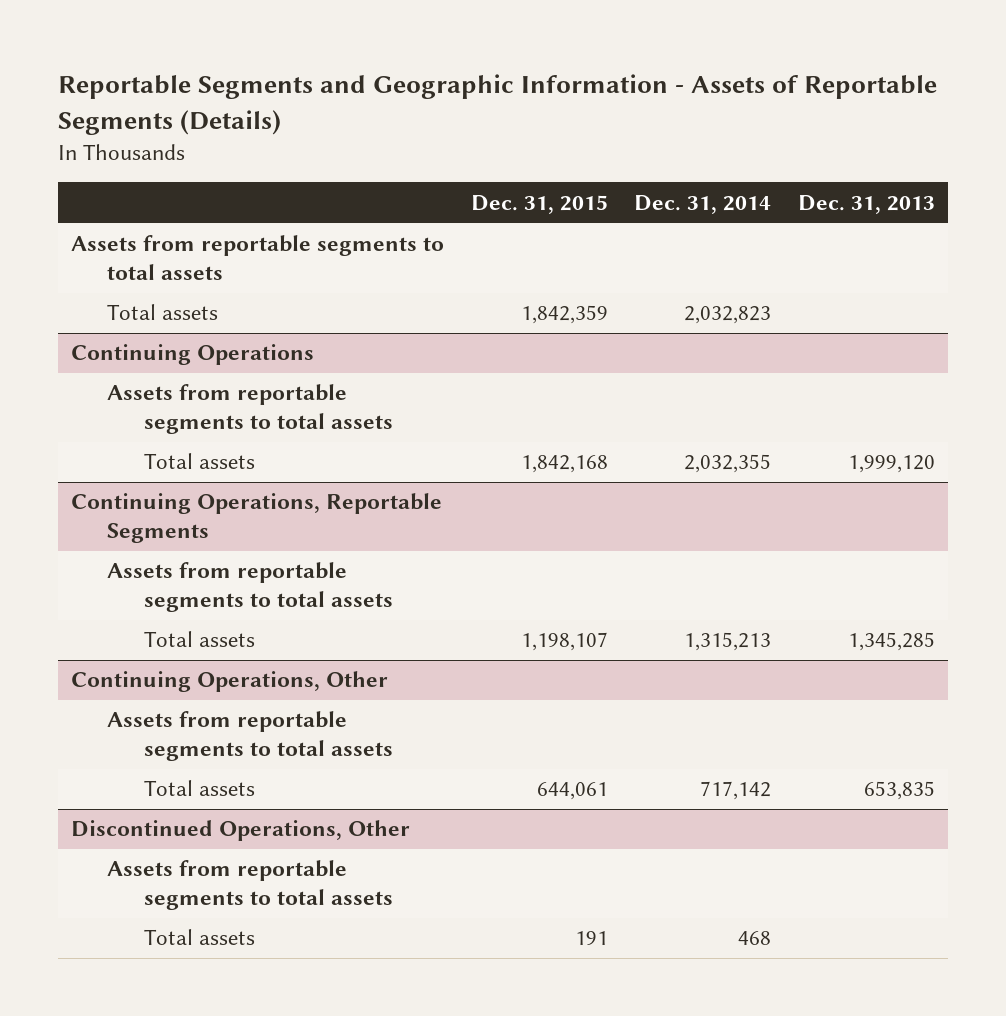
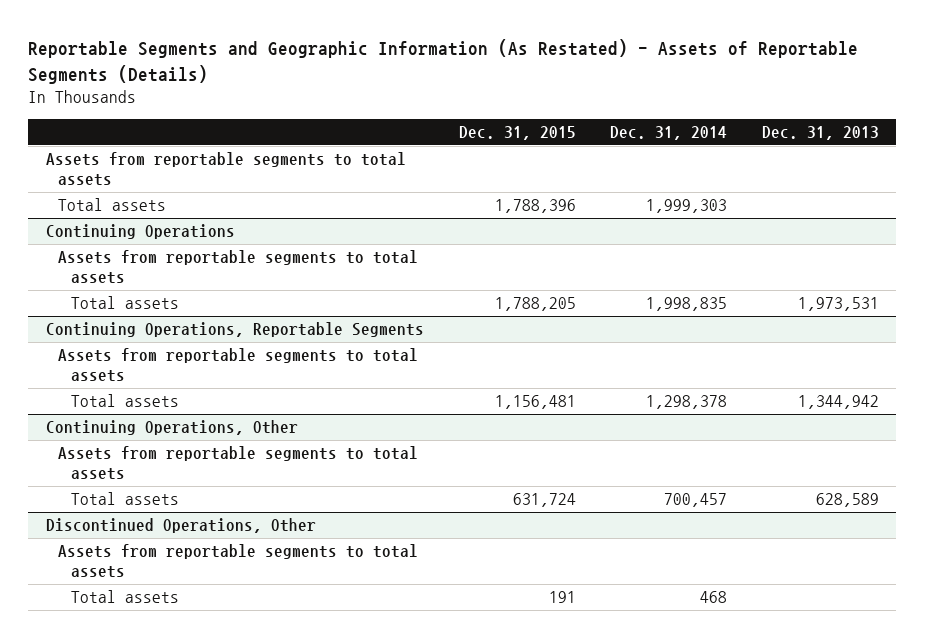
[57,74,937,135] Reportable Segments and Geographic Information - Assets of Reportable Segments (Details) -> [28,39,859,84] Reportable Segments and Geographic Information (As Restated) - Assets of Reportable Segments (Details)
[520,305,608,325] 1,842,359 -> [494,199,576,214] 1,788,396
[684,306,772,325] 2,032,823 -> [646,199,728,214] 1,999,303
[520,455,608,474] 1,842,168 -> [494,297,576,312] 1,788,205
[684,454,772,474] 2,032,355 -> [646,297,728,312] 1,998,835
[848,455,936,474] 1,999,120 -> [798,297,880,312] 1,973,531
[520,632,608,652] 1,198,107 -> [494,395,576,410] 1,156,481
[684,632,772,652] 1,315,213 -> [646,395,728,410] 1,298,378
[848,632,936,652] 1,345,285 -> [798,395,880,410] 1,344,942
[536,782,608,801] 644,061 -> [512,493,576,508] 631,724
[700,781,772,801] 717,142 -> [664,493,728,508] 700,457
[864,781,936,801] 653,835 -> [816,493,880,508] 628,589

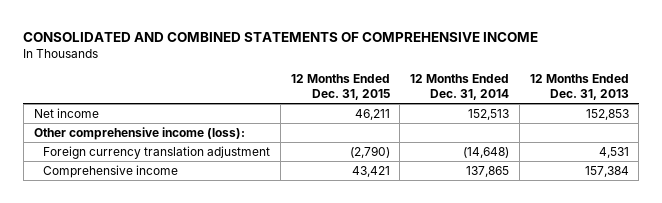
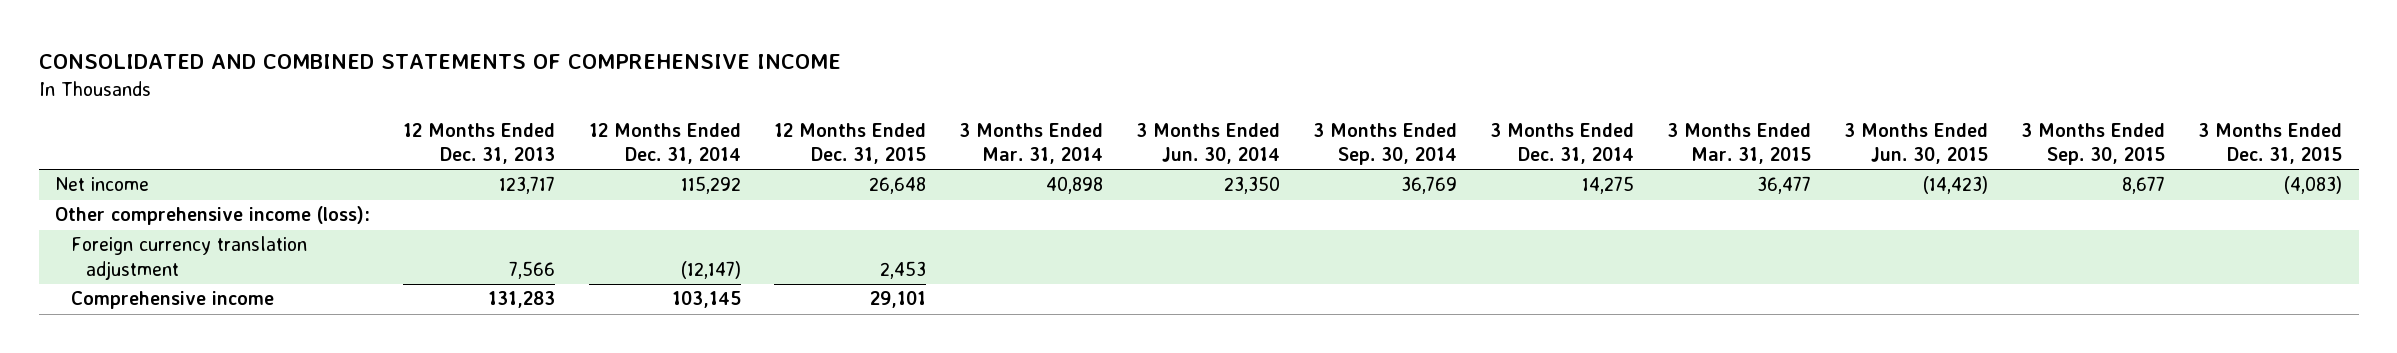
none -> [958,122,1103,165] 3 Months Ended Mar. 31, 2014
none -> [1135,122,1280,165] 3 Months Ended Jun. 30, 2014
none -> [1312,122,1457,166] 3 Months Ended Sep. 30, 2014
none -> [1489,122,1634,165] 3 Months Ended Dec. 31, 2014
none -> [1666,122,1811,165] 3 Months Ended Mar. 31, 2015
none -> [1843,122,1988,165] 3 Months Ended Jun. 30, 2015
none -> [2021,122,2166,166] 3 Months Ended Sep. 30, 2015
none -> [2198,122,2343,165] 3 Months Ended Dec. 31, 2015
[354,108,390,120] 46,211 -> [868,177,926,195] 26,648
[468,108,510,120] 152,513 -> [680,176,741,195] 115,292
[585,108,629,120] 152,853 -> [499,176,556,195] 123,717
[349,145,390,158] (2,790) -> [879,260,926,279] 2,453
[463,146,510,158] (14,648) -> [680,260,741,279] (12,147)
[598,146,629,158] 4,531 -> [509,260,556,279] 7,566
[351,165,390,177] 43,421 -> [869,291,926,309] 29,101
[466,165,510,177] 137,865 -> [671,291,741,309] 103,145
[584,165,629,177] 157,384 -> [488,291,556,309] 131,283

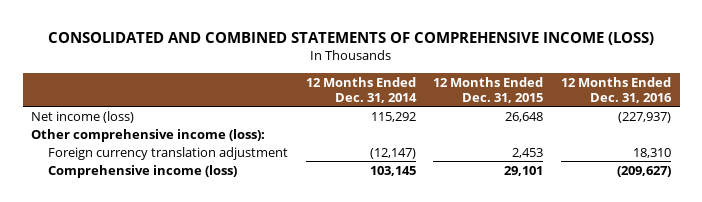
[38,54,841,70] CONSOLIDATED AND COMBINED STATEMENTS OF COMPREHENSIVE INCOME -> [48,31,655,45] CONSOLIDATED AND COMBINED STATEMENTS OF COMPREHENSIVE INCOME (LOSS)
[403,122,556,165] 12 Months Ended Dec. 31, 2013 -> none
[958,122,1103,165] 3 Months Ended Mar. 31, 2014 -> none
[1135,122,1280,165] 3 Months Ended Jun. 30, 2014 -> none
[1312,122,1457,166] 3 Months Ended Sep. 30, 2014 -> none
[1489,122,1634,165] 3 Months Ended Dec. 31, 2014 -> none
[1666,122,1811,165] 3 Months Ended Mar. 31, 2015 -> none
[1843,122,1988,165] 3 Months Ended Jun. 30, 2015 -> none
[2021,122,2166,166] 3 Months Ended Sep. 30, 2015 -> none
[2198,122,2343,165] 3 Months Ended Dec. 31, 2015 -> none
none -> [560,76,672,103] 12 Months Ended Dec. 31, 2016
[55,177,150,192] Net income -> [31,110,135,123] Net income (loss)
[70,291,274,310] Comprehensive income -> [48,164,238,178] Comprehensive income (loss)

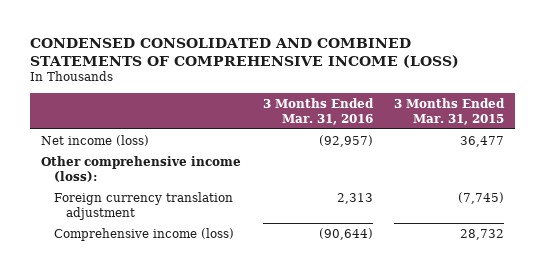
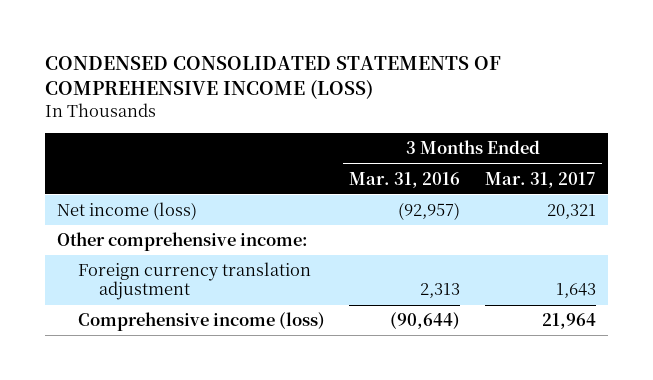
[30,37,460,68] CONDENSED CONSOLIDATED AND COMBINED STATEMENTS OF COMPREHENSIVE INCOME (LOSS) -> [44,56,501,100] CONDENSED CONSOLIDATED STATEMENTS OF COMPREHENSIVE INCOME (LOSS)
[394,97,506,125] 3 Months Ended Mar. 31, 2015 -> none
none -> [484,171,596,188] Mar. 31, 2017
[40,155,241,182] Other comprehensive income (loss): -> [56,232,308,252] Other comprehensive income:

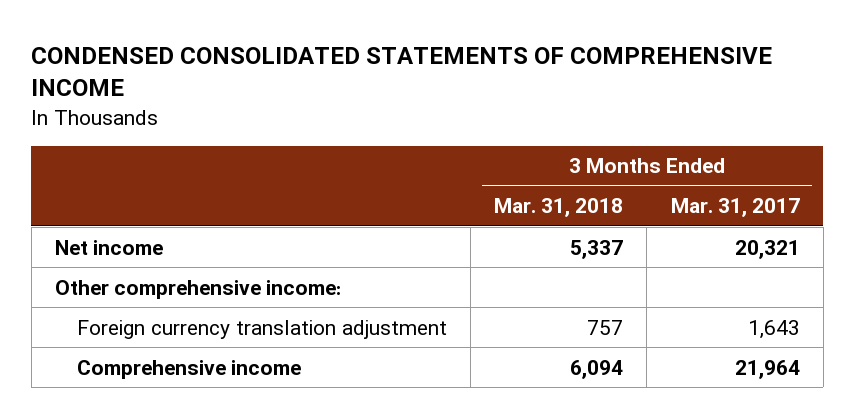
[44,56,501,100] CONDENSED CONSOLIDATED STATEMENTS OF COMPREHENSIVE INCOME (LOSS) -> [31,46,773,97] CONDENSED CONSOLIDATED STATEMENTS OF COMPREHENSIVE INCOME
[349,171,461,188] Mar. 31, 2016 -> none
none -> [494,198,624,218] Mar. 31, 2018
[56,202,197,221] Net income (loss) -> [55,239,164,255] Net income
[77,312,325,332] Comprehensive income (loss) -> [76,359,301,379] Comprehensive income

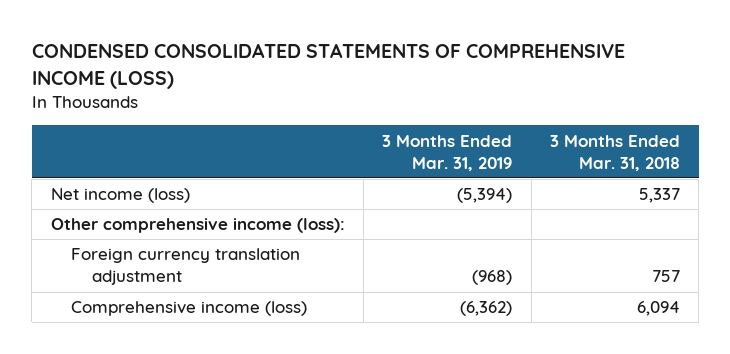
[31,46,773,97] CONDENSED CONSOLIDATED STATEMENTS OF COMPREHENSIVE INCOME -> [31,43,625,89] CONDENSED CONSOLIDATED STATEMENTS OF COMPREHENSIVE INCOME (LOSS)
[670,198,800,218] Mar. 31, 2017 -> none
none -> [382,134,513,171] 3 Months Ended Mar. 31, 2019
[55,239,164,255] Net income -> [50,188,190,204] Net income (loss)
[55,279,342,299] Other comprehensive income: -> [50,218,345,234] Other comprehensive income (loss):
[76,359,301,379] Comprehensive income -> [71,301,308,317] Comprehensive income (loss)

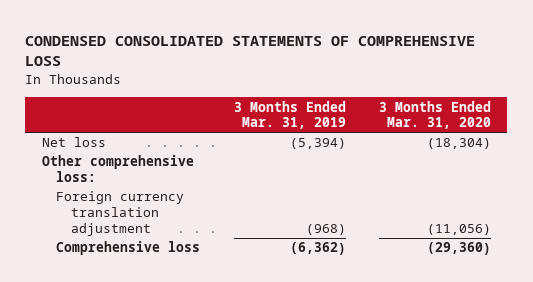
[31,43,625,89] CONDENSED CONSOLIDATED STATEMENTS OF COMPREHENSIVE INCOME (LOSS) -> [25,35,476,67] CONDENSED CONSOLIDATED STATEMENTS OF COMPREHENSIVE LOSS
[549,134,680,171] 3 Months Ended Mar. 31, 2018 -> none
none -> [378,100,491,130] 3 Months Ended Mar. 31, 2020
[50,188,190,204] Net income (loss) -> [41,137,106,148] Net loss
[50,218,345,234] Other comprehensive income (loss): -> [41,155,194,183] Other comprehensive loss:
[71,301,308,317] Comprehensive income (loss) -> [56,241,201,256] Comprehensive loss

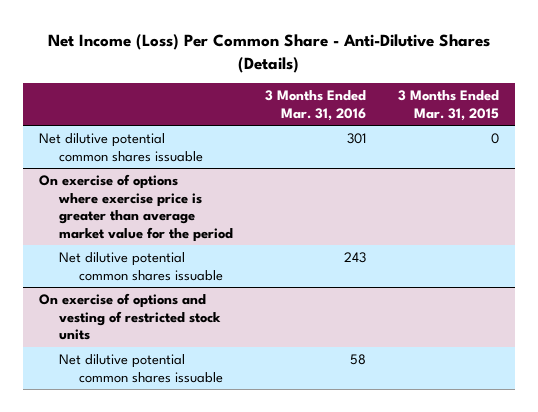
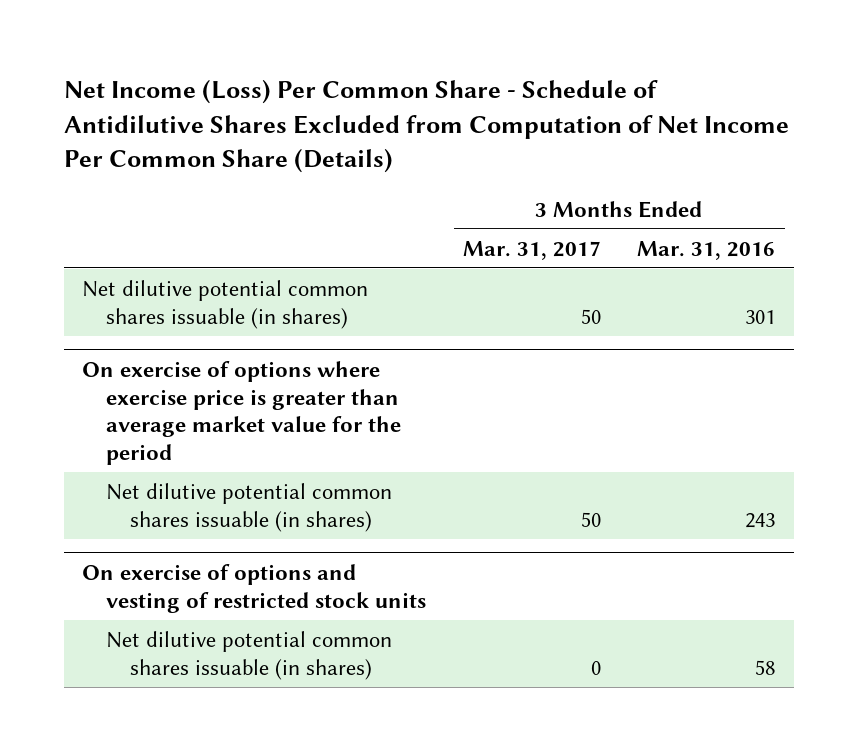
[48,33,491,73] Net Income (Loss) Per Common Share - Anti-Dilutive Shares (Details) -> [63,79,789,174] Net Income (Loss) Per Common Share - Schedule of Antidilutive Shares Excluded from Computation of Net Income Per Common Share (Details)
[398,90,500,121] 3 Months Ended Mar. 31, 2015 -> none
none -> [462,240,601,260] Mar. 31, 2017
[38,132,203,162] Net dilutive potential common shares issuable -> [81,279,368,329] Net dilutive potential common shares issuable (in shares)
[58,251,223,281] Net dilutive potential common shares issuable -> [106,482,393,532] Net dilutive potential common shares issuable (in shares)
[58,353,223,383] Net dilutive potential common shares issuable -> [106,630,393,680] Net dilutive potential common shares issuable (in shares)

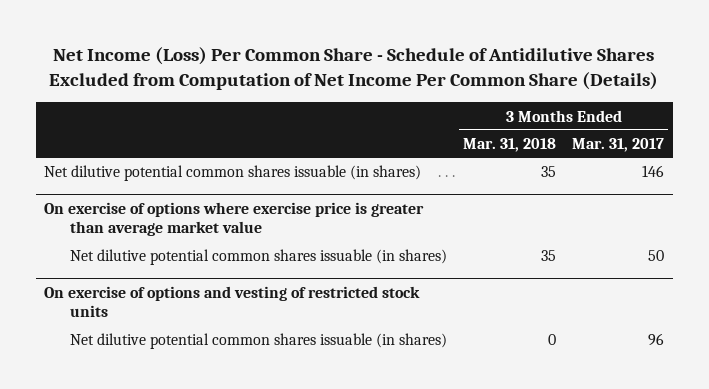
[637,240,776,260] Mar. 31, 2016 -> none
none -> [463,138,557,153] Mar. 31, 2018
[580,308,601,324] 50 -> [642,165,665,178] 146
[81,360,402,466] On exercise of options where exercise price is greater than average market value for the period -> [44,201,425,237] On exercise of options where exercise price is greater than average market value
[590,660,601,675] 0 -> [648,333,665,347] 96

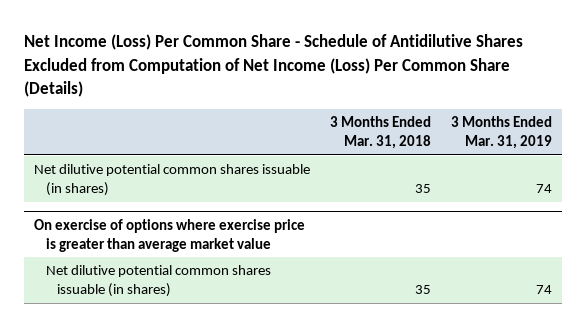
[49,47,659,91] Net Income (Loss) Per Common Share - Schedule of Antidilutive Shares Excluded from Computation of Net Income Per Common Share (Details) -> [24,34,524,97] Net Income (Loss) Per Common Share - Schedule of Antidilutive Shares Excluded from Computation of Net Income (Loss) Per Common Share (Details)
[572,138,665,153] Mar. 31, 2017 -> none
none -> [450,116,552,150] 3 Months Ended Mar. 31, 2019
[44,285,421,318] On exercise of options and vesting of restricted stock units -> none
[69,333,447,350] Net dilutive potential common shares issuable (in shares) -> none

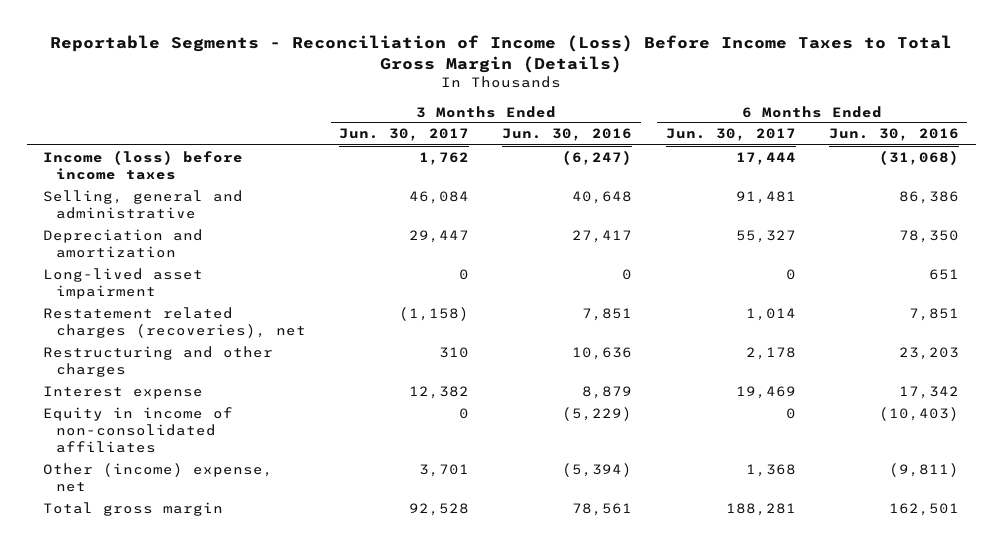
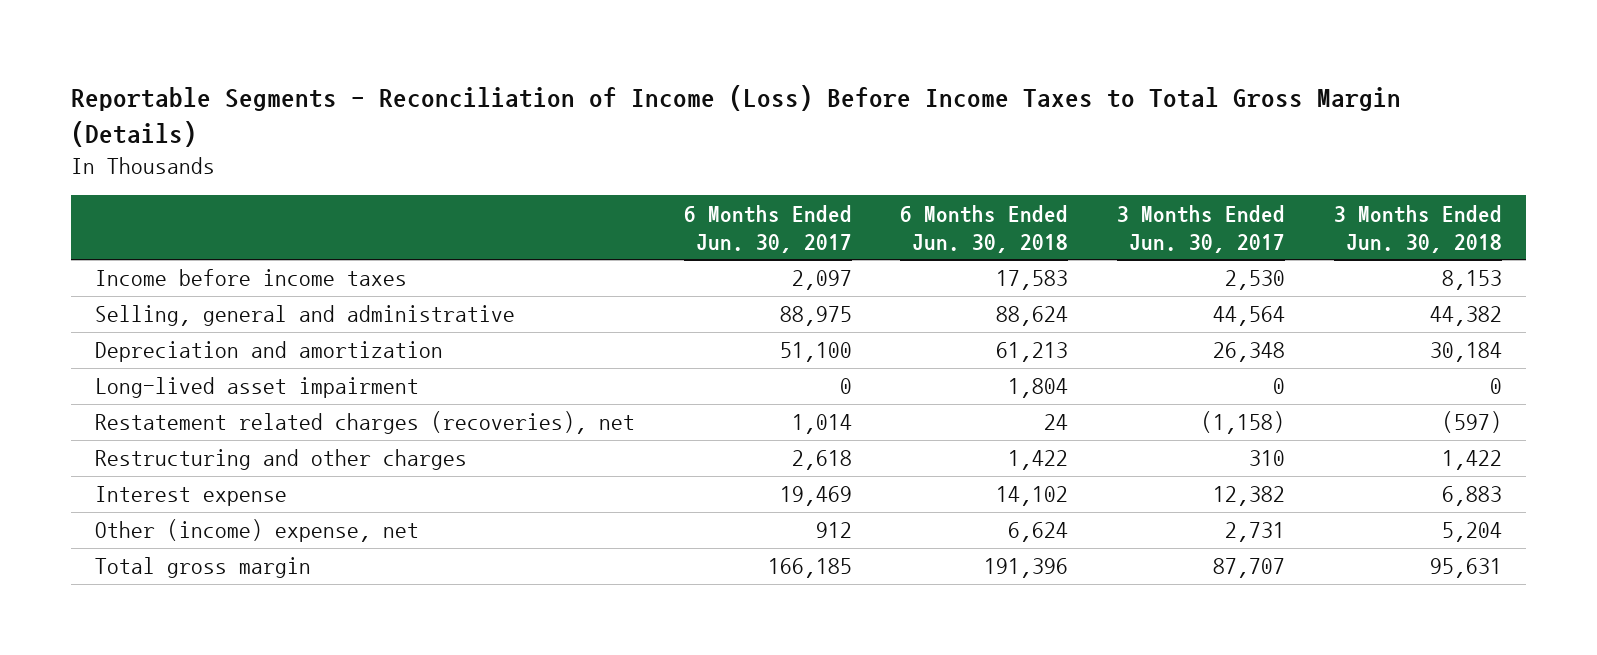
[502,128,633,142] Jun. 30, 2016 -> none
[828,128,959,142] Jun. 30, 2016 -> none
none -> [900,204,1069,253] 6 Months Ended Jun. 30, 2018
none -> [1333,204,1502,253] 3 Months Ended Jun. 30, 2018
[43,149,244,180] Income (loss) before income taxes -> [95,269,408,287] Income before income taxes
[418,151,469,165] 1,762 -> [1225,270,1286,291] 2,530
[735,151,796,165] 17,444 -> [791,270,852,291] 2,097
[408,190,469,204] 46,084 -> [1213,306,1286,327] 44,564
[735,190,796,204] 91,481 -> [779,306,852,327] 88,975
[408,229,469,243] 29,447 -> [1213,342,1286,363] 26,348
[735,229,796,243] 55,327 -> [779,342,852,363] 51,100
[745,346,796,360] 2,178 -> [791,450,852,471] 2,618
[43,406,234,453] Equity in income of non-consolidated affiliates -> none
[418,463,469,477] 3,701 -> [1225,522,1286,543] 2,731
[745,463,796,477] 1,368 -> [815,522,852,539] 912
[408,502,469,516] 92,528 -> [1213,558,1286,579] 87,707
[725,502,796,516] 188,281 -> [767,558,852,579] 166,185

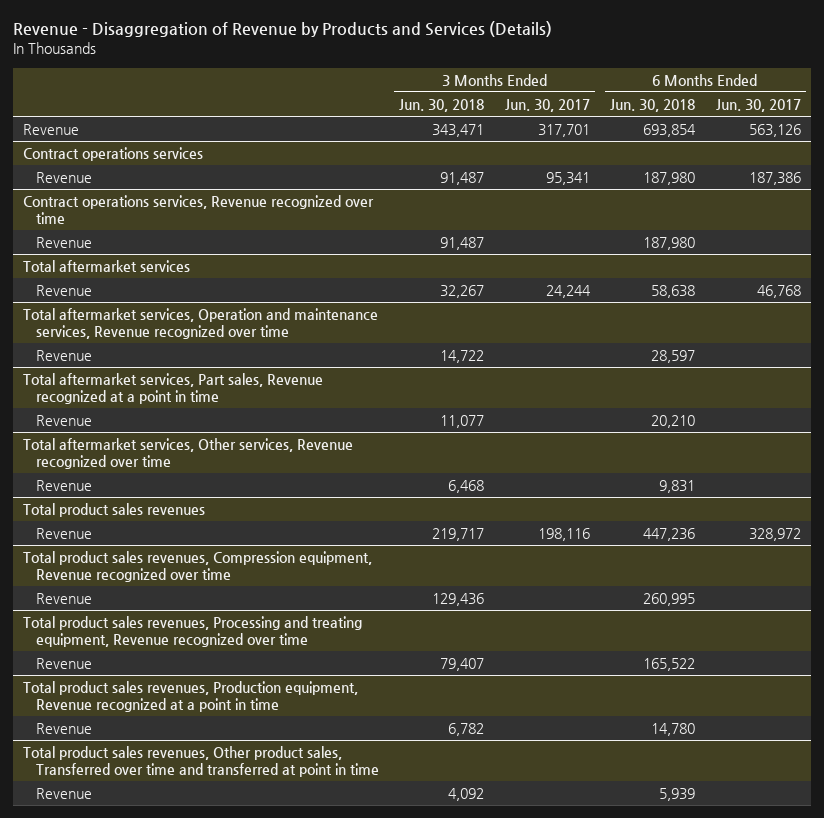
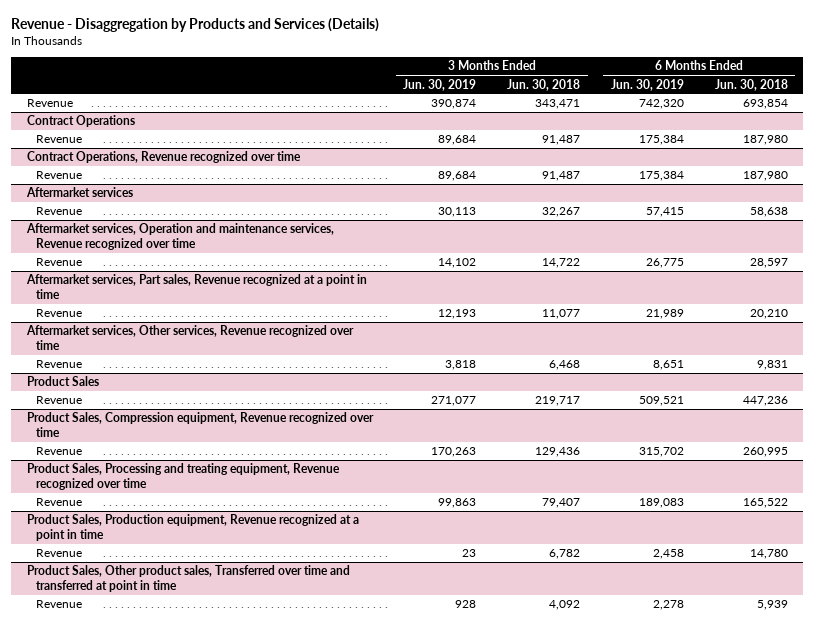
[12,21,552,38] Revenue - Disaggregation of Revenue by Products and Services (Details) -> [11,18,380,33] Revenue - Disaggregation by Products and Services (Details)
[504,98,590,112] Jun. 30, 2017 -> none
[715,98,801,112] Jun. 30, 2017 -> none
none -> [403,78,477,91] Jun. 30, 2019
none -> [610,78,684,91] Jun. 30, 2019
[22,147,203,162] Contract operations services -> [26,115,135,128] Contract Operations
[22,195,374,224] Contract operations services, Revenue recognized over time -> [26,151,301,164] Contract Operations, Revenue recognized over time
[22,260,190,273] Total aftermarket services -> [25,187,133,198] Aftermarket services
[22,308,378,339] Total aftermarket services, Operation and maintenance services, Revenue recognized over time -> [25,223,334,250] Aftermarket services, Operation and maintenance services, Revenue recognized over time
[22,373,323,404] Total aftermarket services, Part sales, Revenue recognized at a point in time -> [25,274,367,299] Aftermarket services, Part sales, Revenue recognized at a point in time
[22,438,353,469] Total aftermarket services, Other services, Revenue recognized over time -> [25,325,354,350] Aftermarket services, Other services, Revenue recognized over time
[22,503,205,518] Total product sales revenues -> [26,376,99,387] Product Sales
[22,551,372,582] Total product sales revenues, Compression equipment, Revenue recognized over time -> [26,412,374,437] Product Sales, Compression equipment, Revenue recognized over time
[22,616,362,647] Total product sales revenues, Processing and treating equipment, Revenue recognized over time -> [26,463,340,490] Product Sales, Processing and treating equipment, Revenue recognized over time
[22,681,358,712] Total product sales revenues, Production equipment, Revenue recognized at a point in time -> [26,514,359,541] Product Sales, Production equipment, Revenue recognized at a point in time
[22,746,379,777] Total product sales revenues, Other product sales, Transferred over time and transferred at point in time -> [26,565,350,592] Product Sales, Other product sales, Transferred over time and transferred at point in time

